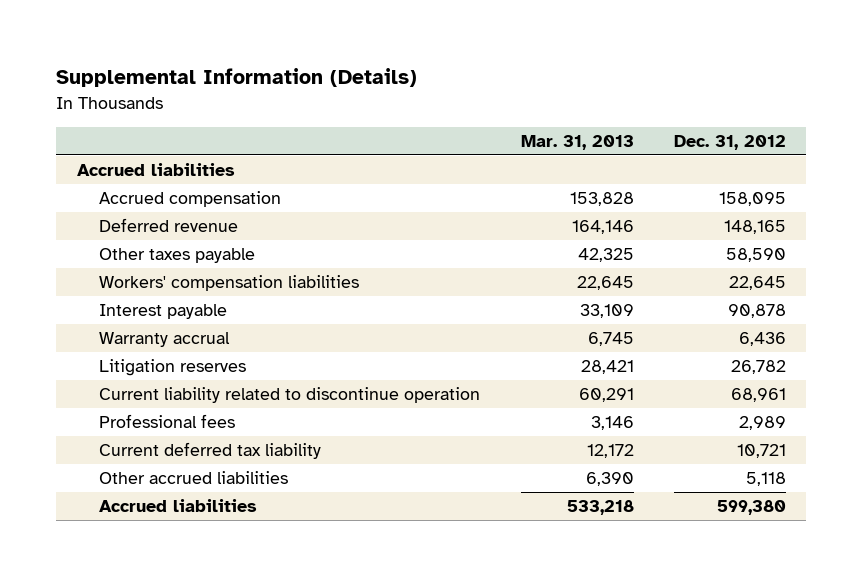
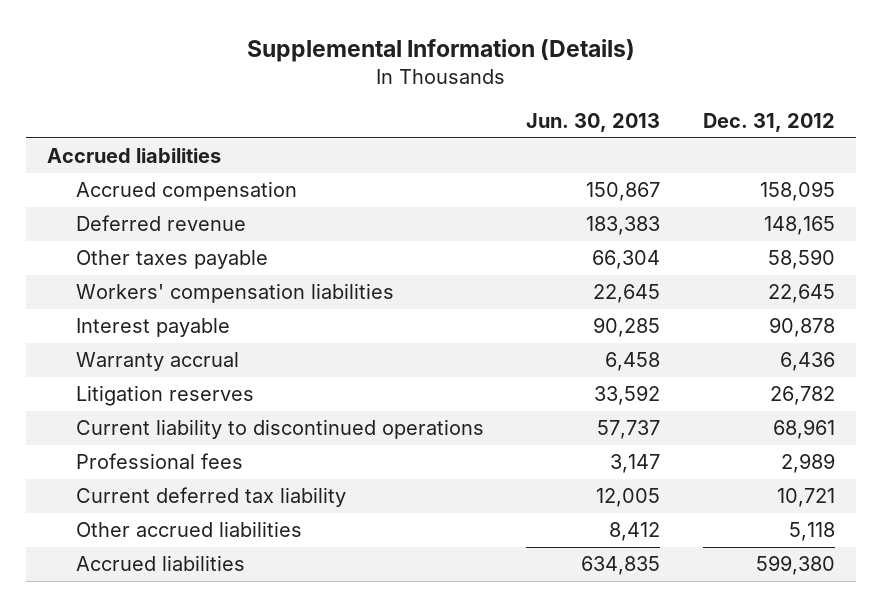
[520,134,634,150] Mar. 31, 2013 -> none
none -> [526,113,661,133] Jun. 30, 2013
[99,387,481,404] Current liability related to discontinue operation -> [76,419,485,440] Current liability to discontinued operations

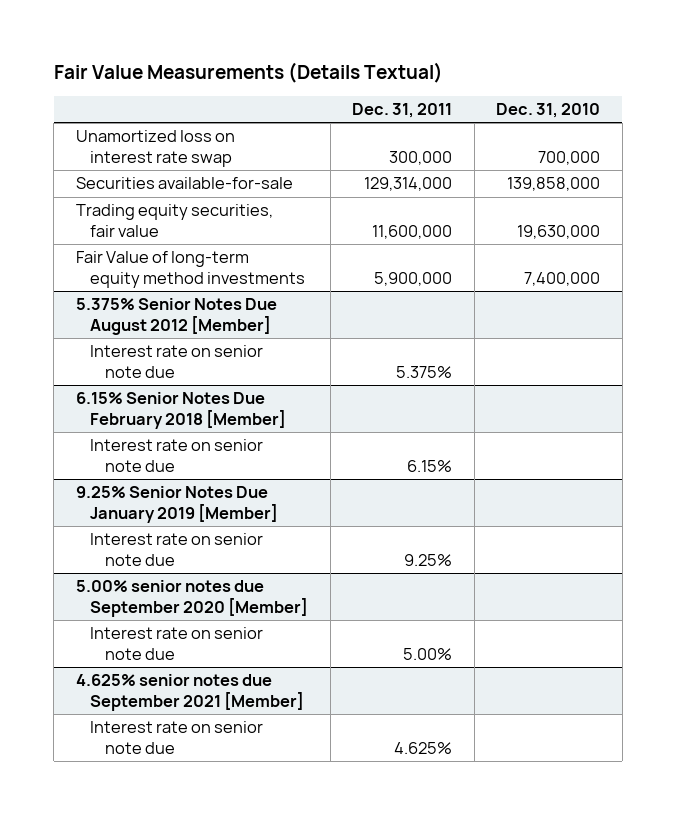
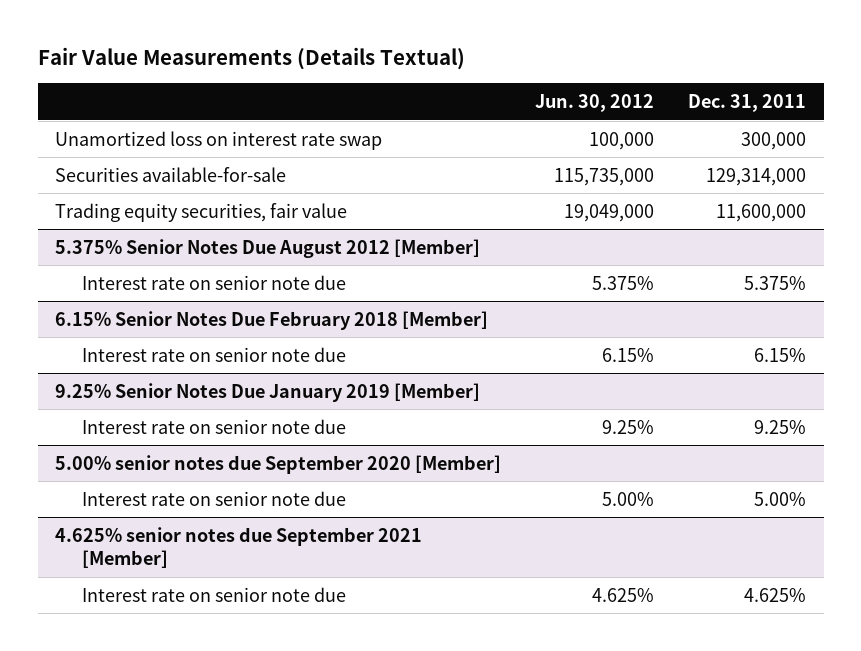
[496,102,601,118] Dec. 31, 2010 -> none
none -> [535,94,655,113] Jun. 30, 2012
[75,251,306,288] Fair Value of long-term equity method investments -> none

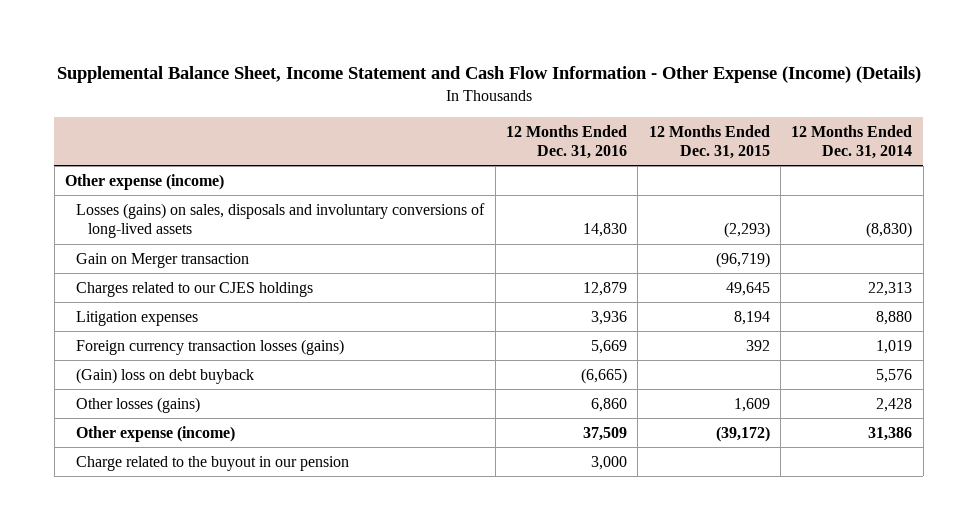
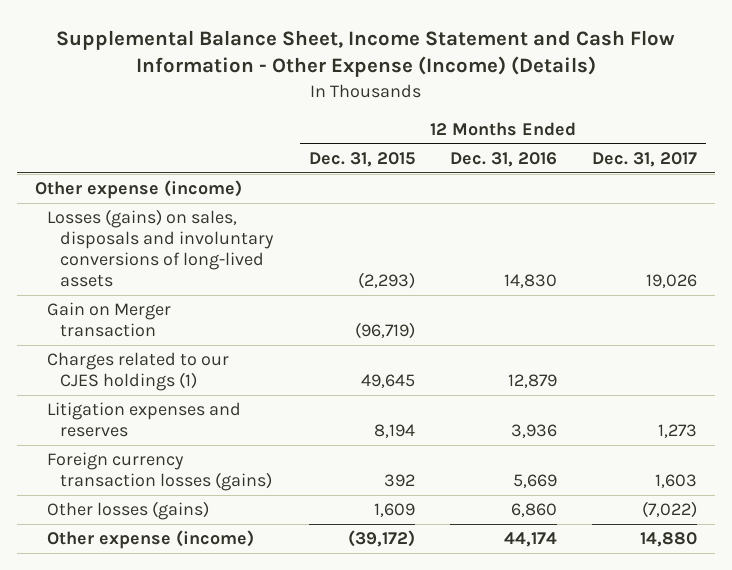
[791,124,913,160] 12 Months Ended Dec. 31, 2014 -> none
none -> [592,152,698,168] Dec. 31, 2017
[76,281,314,297] Charges related to our CJES holdings -> [47,352,230,392] Charges related to our CJES holdings (1)
[76,310,199,326] Litigation expenses -> [47,402,242,438] Litigation expenses and reserves
[76,367,255,384] (Gain) loss on debt buyback -> none
[76,455,350,471] Charge related to the buyout in our pension -> none
[582,426,627,441] 37,509 -> [504,532,558,548] 44,174

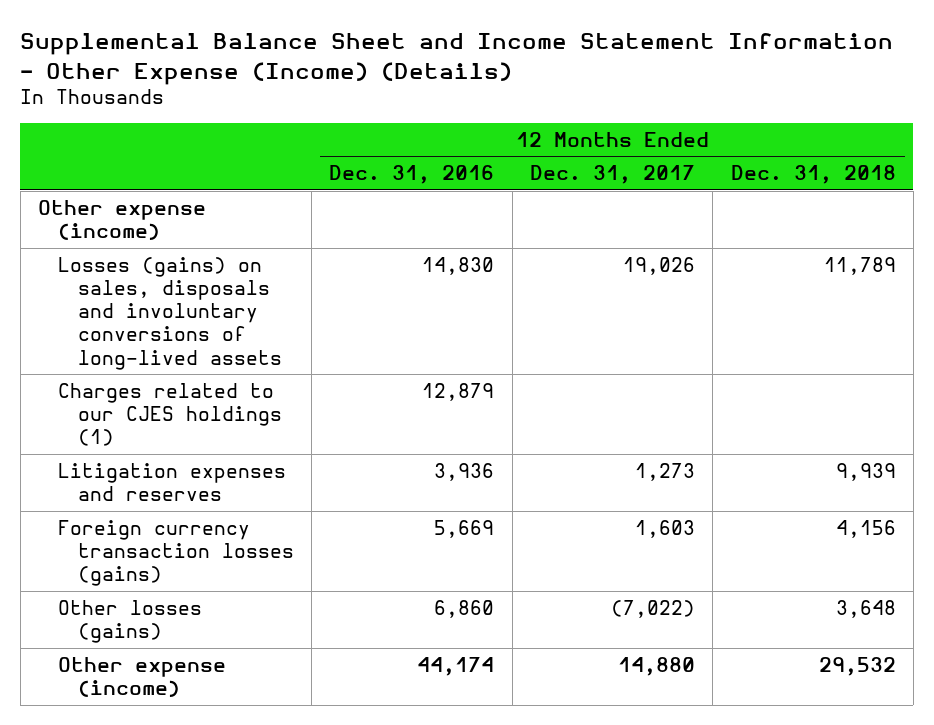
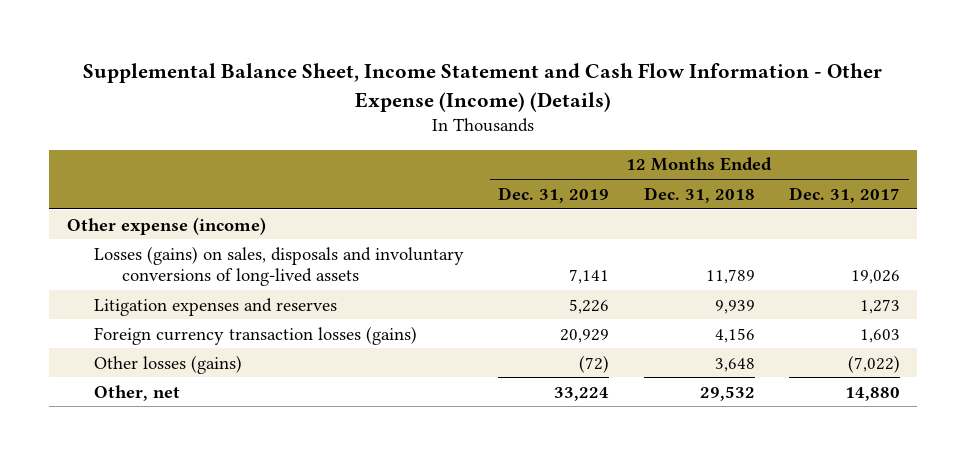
[20,33,894,85] Supplemental Balance Sheet and Income Statement Information - Other Expense (Income) (Details) -> [83,62,883,112] Supplemental Balance Sheet, Income Statement and Cash Flow Information - Other Expense (Income) (Details)
[329,165,495,185] Dec. 31, 2016 -> none
none -> [498,186,610,203] Dec. 31, 2019
[57,382,282,447] Charges related to our CJES holdings (1) -> none
[57,656,226,698] Other expense (income) -> [94,384,181,401] Other, net

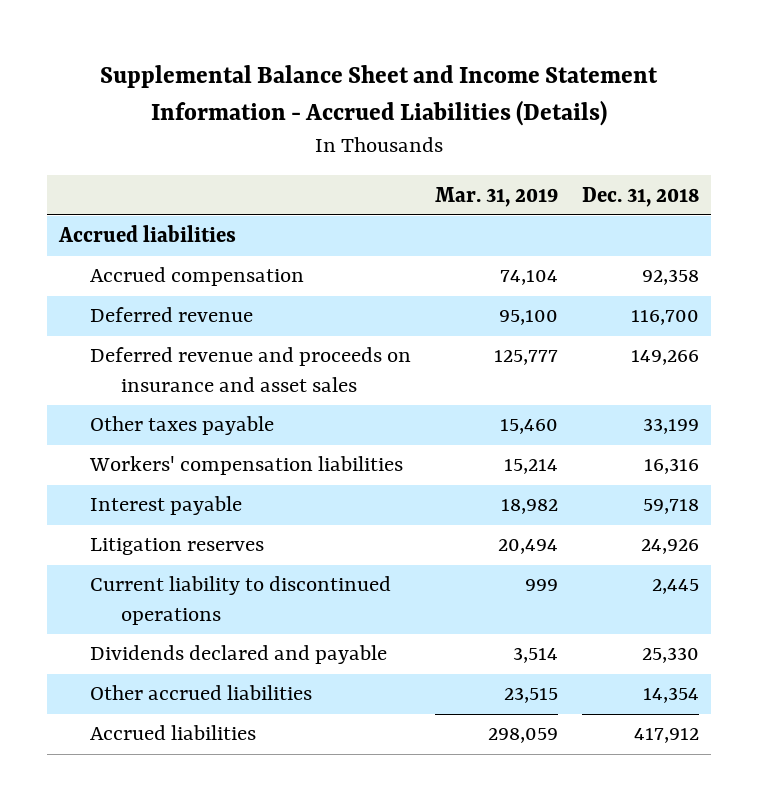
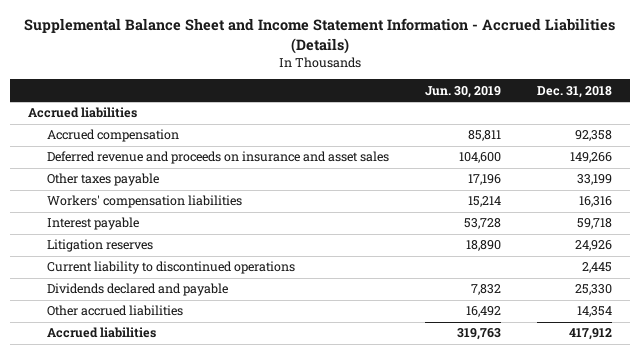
[435,186,559,207] Mar. 31, 2019 -> none
none -> [425,85,502,98] Jun. 30, 2019
[90,307,254,323] Deferred revenue -> none

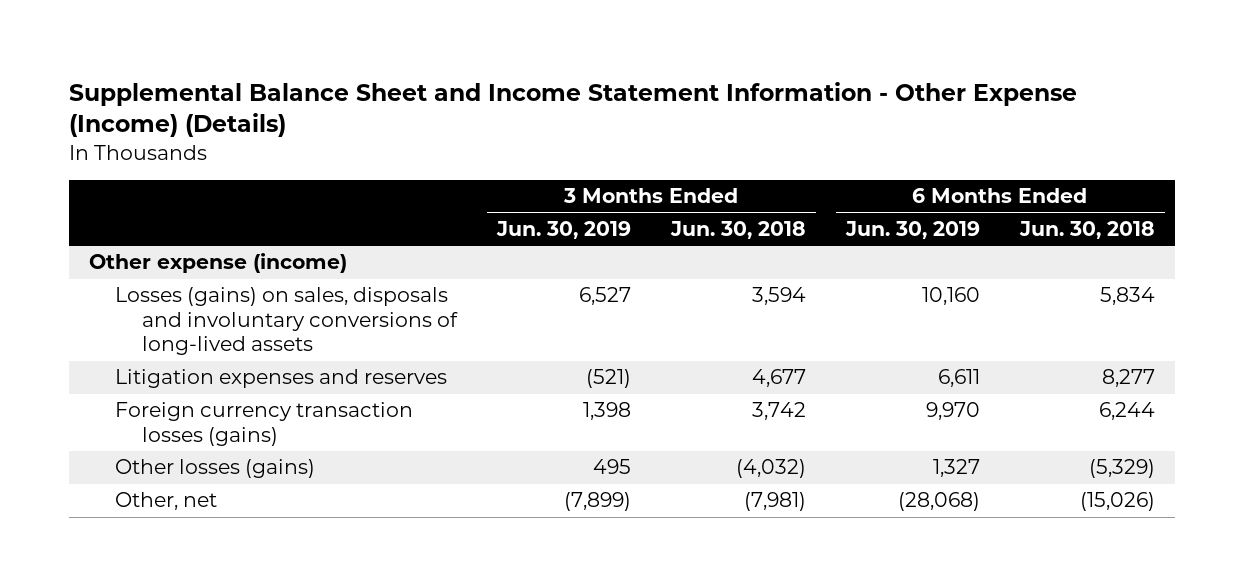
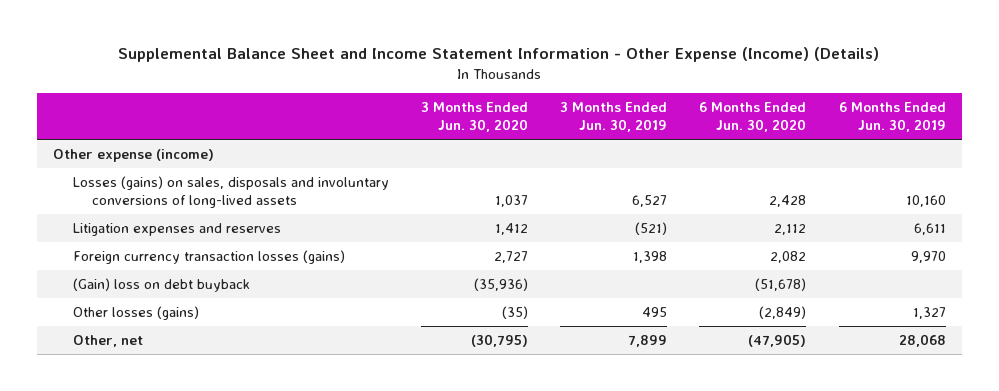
[669,220,806,239] Jun. 30, 2018 -> none
[1018,220,1155,239] Jun. 30, 2018 -> none
none -> [420,102,528,132] 3 Months Ended Jun. 30, 2020
none -> [699,102,807,132] 6 Months Ended Jun. 30, 2020
none -> [72,278,250,293] (Gain) loss on debt buyback
[563,492,631,512] (7,899) -> [628,335,668,348] 7,899
[897,492,980,512] (28,068) -> [898,334,946,348] 28,068

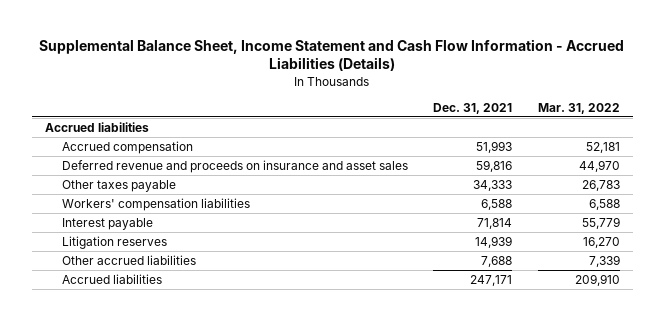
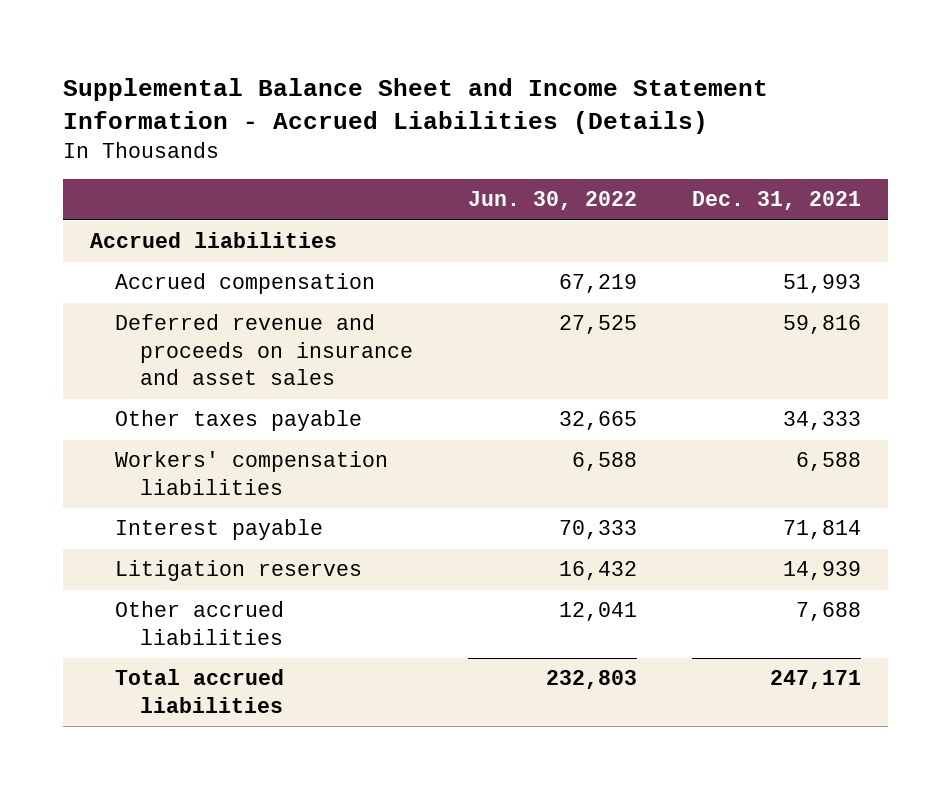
[39,38,625,72] Supplemental Balance Sheet, Income Statement and Cash Flow Information - Accrued Liabilities (Details) -> [62,77,768,134] Supplemental Balance Sheet and Income Statement Information - Accrued Liabilities (Details)
[538,102,621,114] Mar. 31, 2022 -> none
none -> [467,191,637,211] Jun. 30, 2022
[61,274,162,285] Accrued liabilities -> [114,669,284,713] Total accrued liabilities

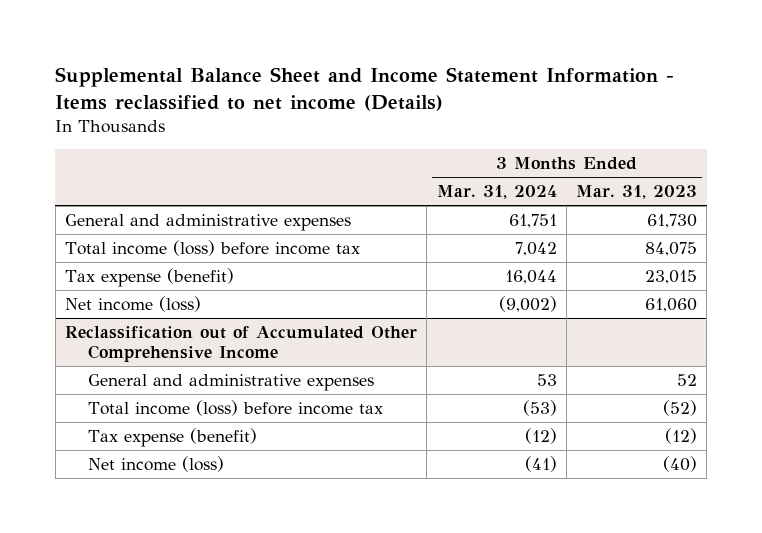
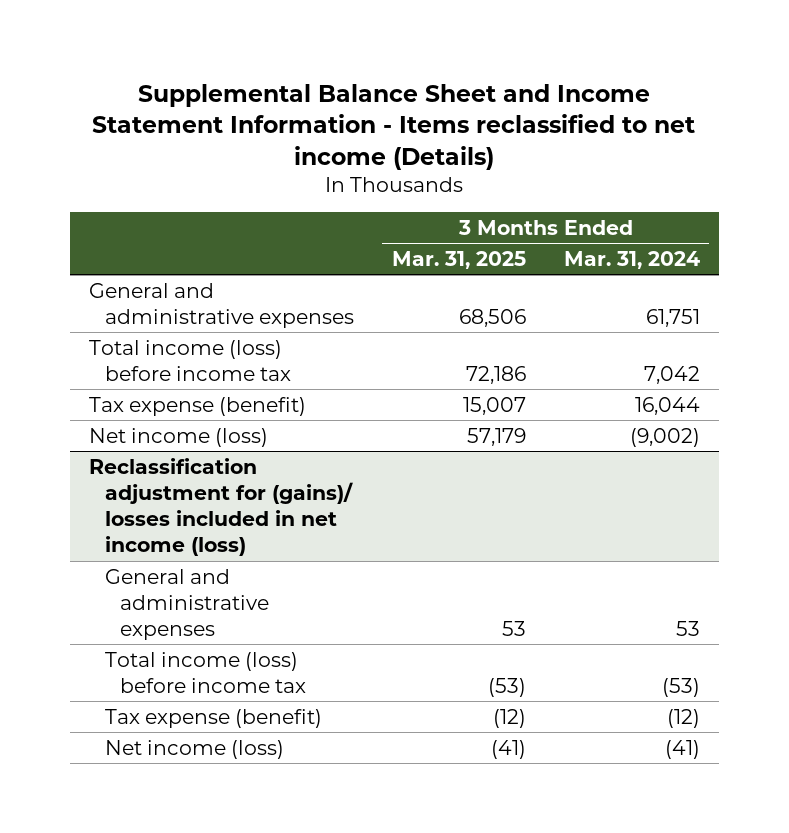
[576,185,698,200] Mar. 31, 2023 -> none
none -> [391,250,526,269] Mar. 31, 2025
[64,325,417,363] Reclassification out of Accumulated Other Comprehensive Income -> [89,457,353,557] Reclassification adjustment for (gains)/ losses included in net income (loss)

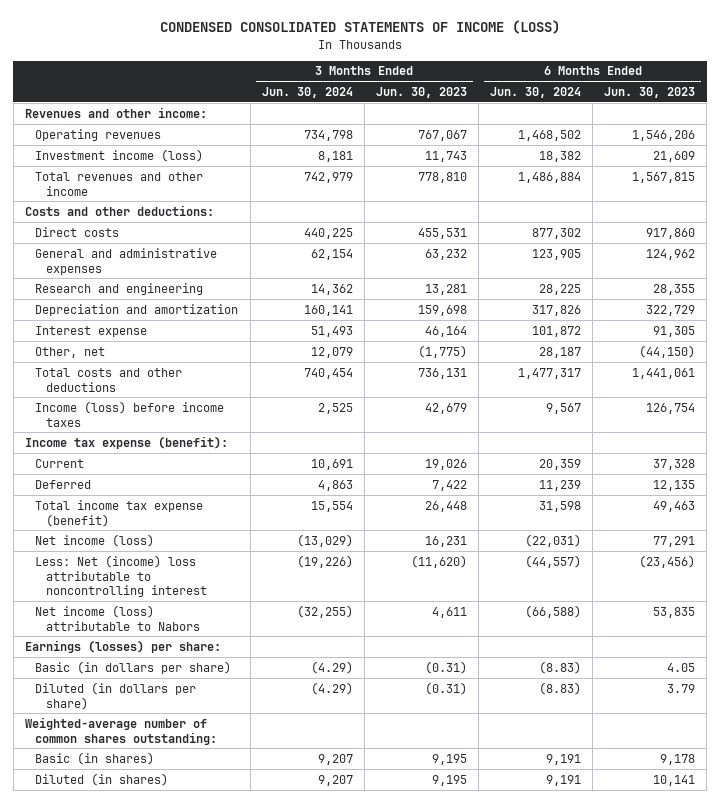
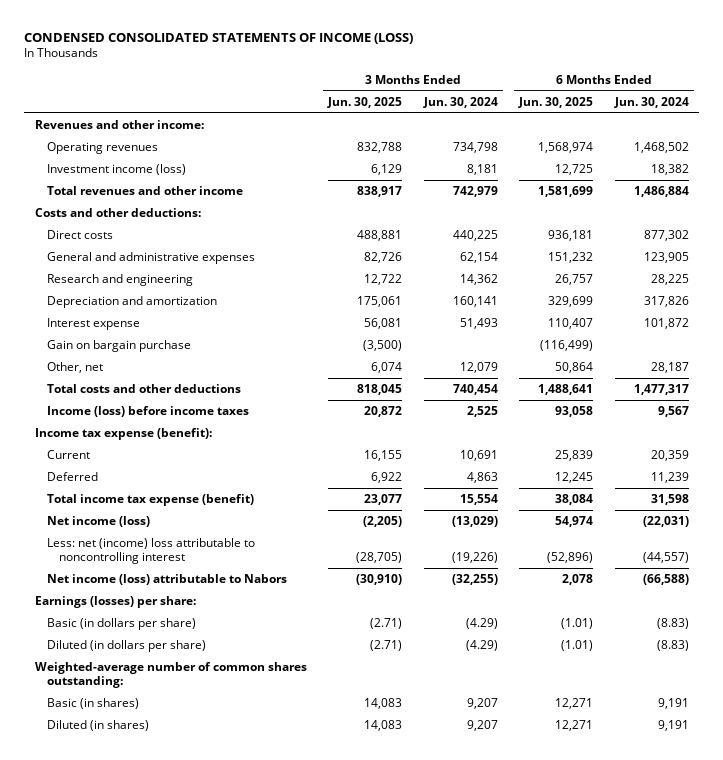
[375,87,467,99] Jun. 30, 2023 -> none
[604,87,696,99] Jun. 30, 2023 -> none
none -> [327,96,403,108] Jun. 30, 2025
none -> [518,96,594,108] Jun. 30, 2025
none -> [46,340,191,353] Gain on bargain purchase
[35,554,207,598] Less: Net (income) loss attributable to noncontrolling interest -> [46,538,255,564] Less: net (income) loss attributable to noncontrolling interest

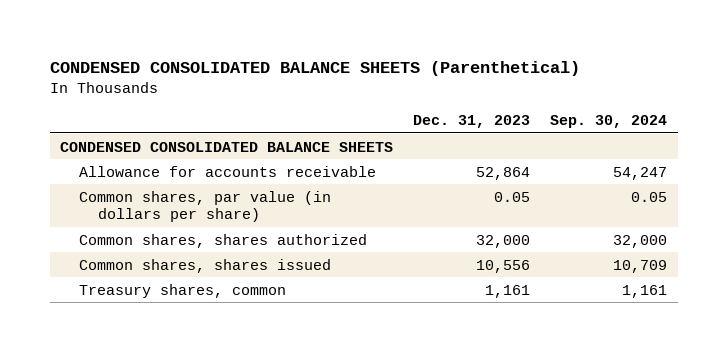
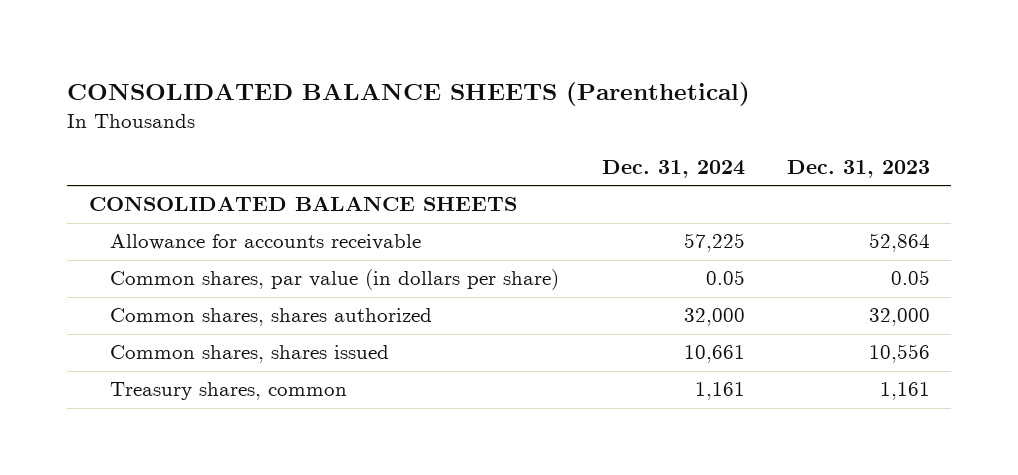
[49,60,580,76] CONDENSED CONSOLIDATED BALANCE SHEETS (Parenthetical) -> [67,81,751,106] CONSOLIDATED BALANCE SHEETS (Parenthetical)
[550,115,668,129] Sep. 30, 2024 -> none
none -> [601,159,745,178] Dec. 31, 2024
[59,141,393,152] CONDENSED CONSOLIDATED BALANCE SHEETS -> [88,196,517,212] CONSOLIDATED BALANCE SHEETS

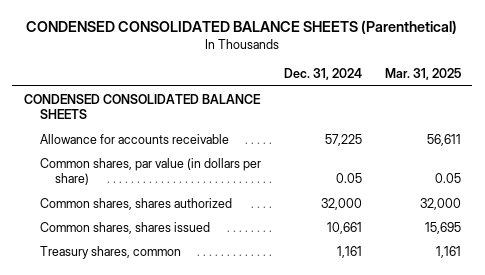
[67,81,751,106] CONSOLIDATED BALANCE SHEETS (Parenthetical) -> [26,19,458,34] CONDENSED CONSOLIDATED BALANCE SHEETS (Parenthetical)
[786,159,930,178] Dec. 31, 2023 -> none
none -> [384,68,461,81] Mar. 31, 2025
[88,196,517,212] CONSOLIDATED BALANCE SHEETS -> [23,93,261,120] CONDENSED CONSOLIDATED BALANCE SHEETS

